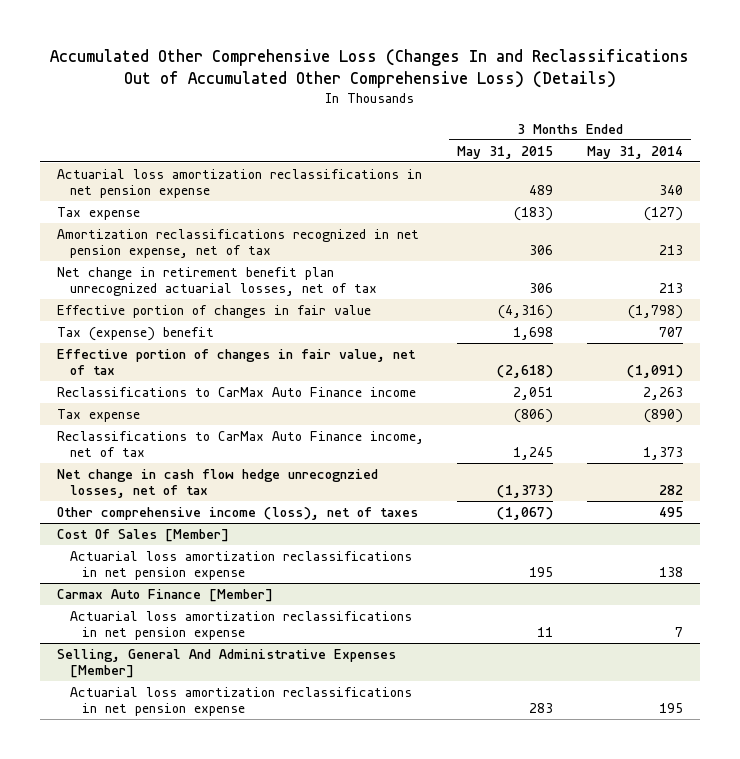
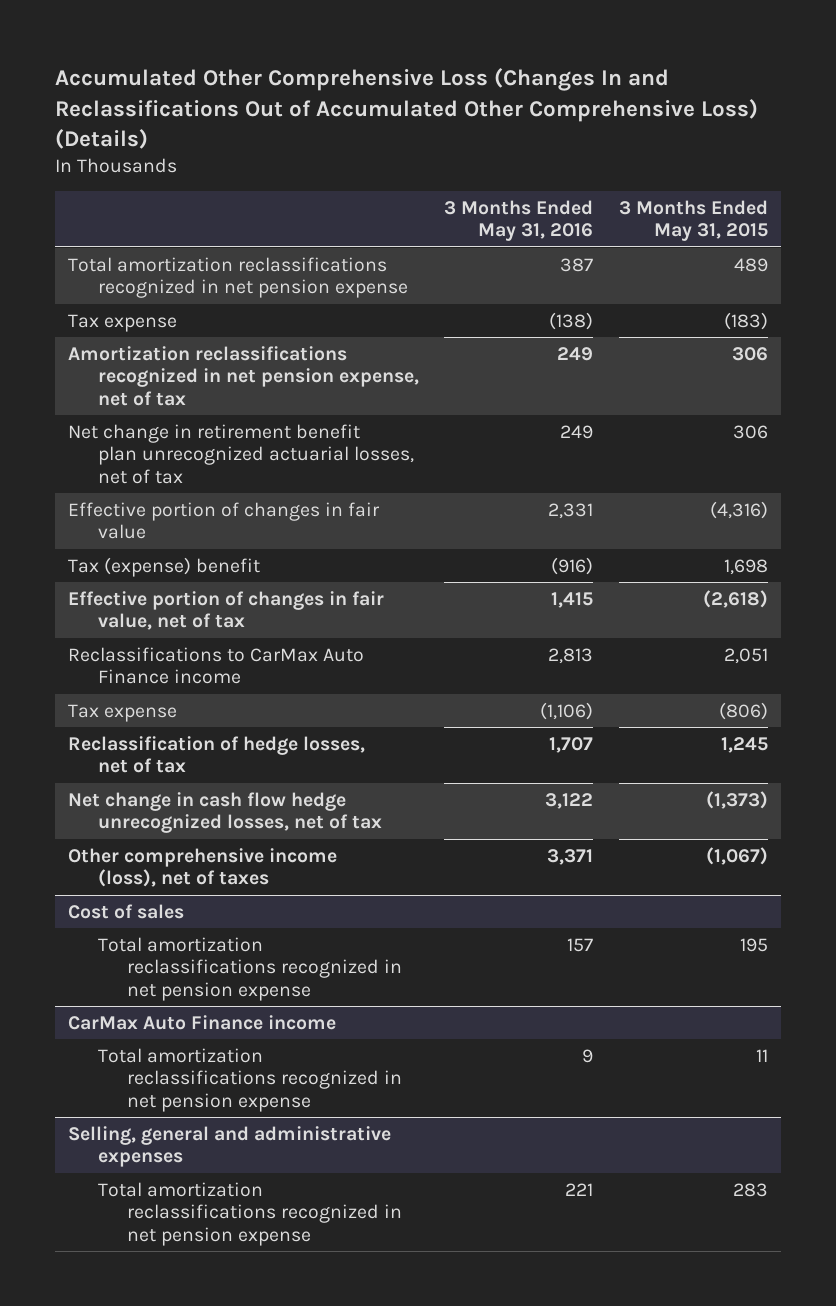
[587,145,684,159] May 31, 2014 -> none
none -> [444,199,594,242] 3 Months Ended May 31, 2016
[56,168,422,199] Actuarial loss amortization reclassifications in net pension expense -> [68,256,408,299] Total amortization reclassifications recognized in net pension expense
[56,430,424,458] Reclassifications to CarMax Auto Finance income, net of tax -> [68,735,366,774] Reclassification of hedge losses, net of tax
[56,468,378,499] Net change in cash flow hedge unrecognzied losses, net of tax -> [68,791,382,834] Net change in cash flow hedge unrecognized losses, net of tax
[56,528,229,542] Cost Of Sales [Member] -> [68,903,185,919] Cost of sales
[69,550,412,581] Actuarial loss amortization reclassifications in net pension expense -> [97,936,403,1001] Total amortization reclassifications recognized in net pension expense
[56,588,273,602] Carmax Auto Finance [Member] -> [68,1014,337,1030] CarMax Auto Finance income
[69,610,412,641] Actuarial loss amortization reclassifications in net pension expense -> [97,1047,403,1112] Total amortization reclassifications recognized in net pension expense
[56,648,396,679] Selling, General And Administrative Expenses [Member] -> [68,1125,392,1168] Selling, general and administrative expenses
[69,686,412,717] Actuarial loss amortization reclassifications in net pension expense -> [97,1181,403,1246] Total amortization reclassifications recognized in net pension expense

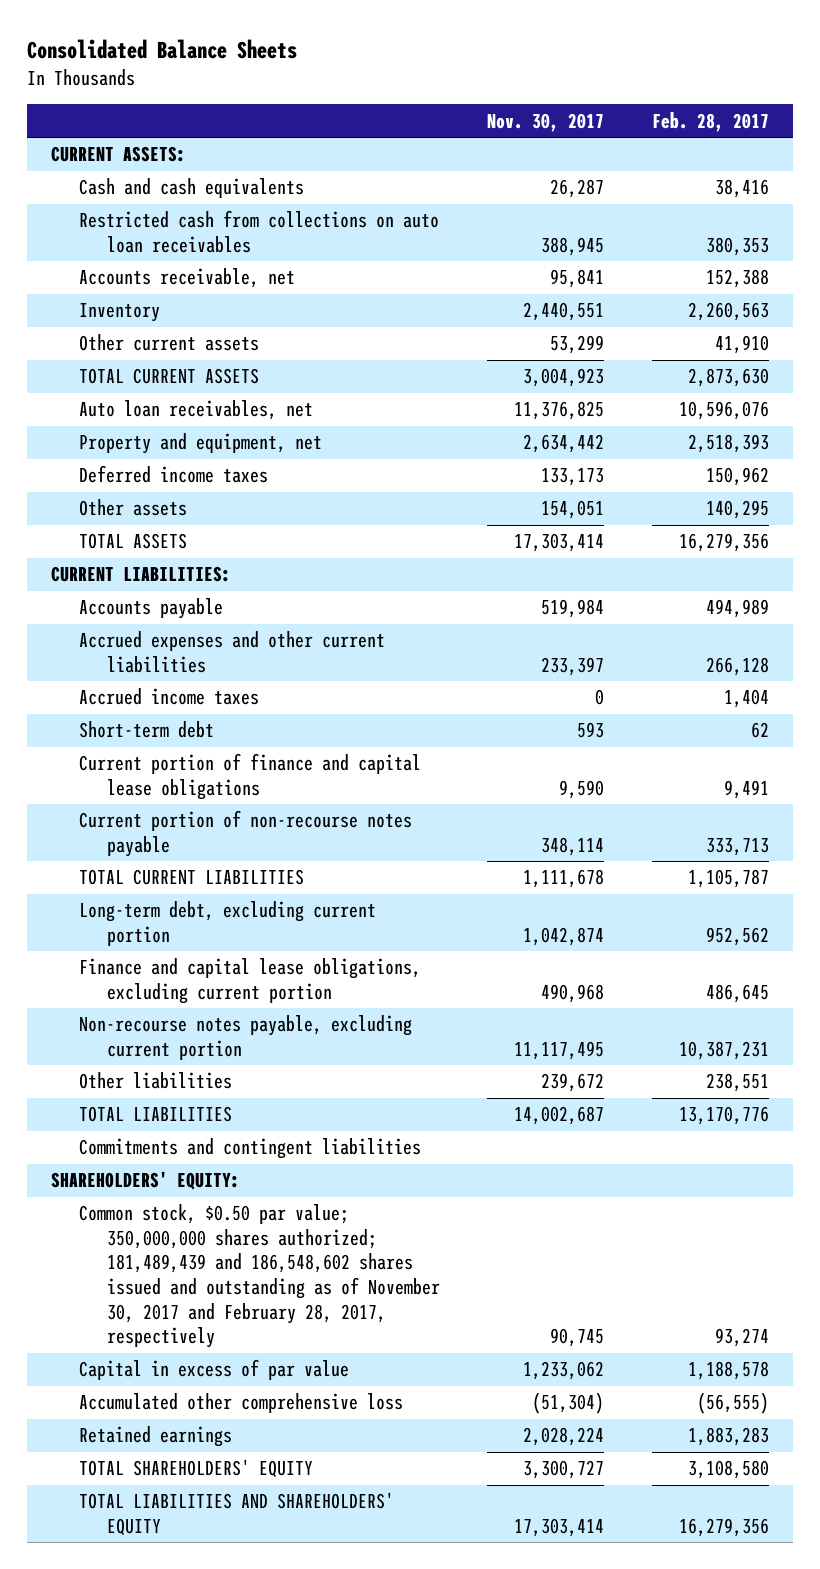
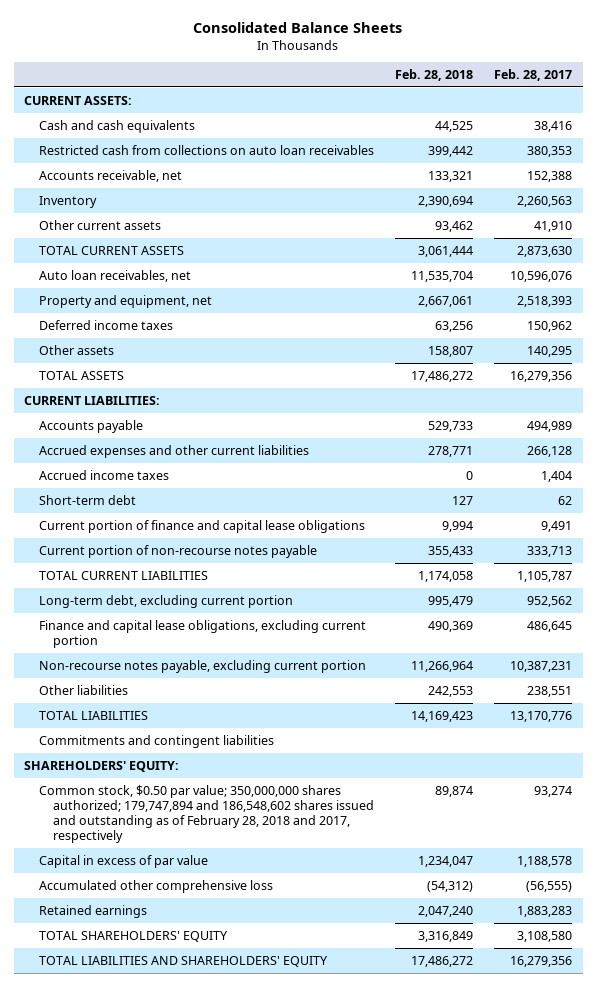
[487,112,605,132] Nov. 30, 2017 -> none
none -> [395,68,474,81] Feb. 28, 2018
[78,1204,440,1349] Common stock, $0.50 par value; 350,000,000 shares authorized; 181,489,439 and 186,548,602 shares issued and outstanding as of November 30, 2017 and February 28, 2017, respectively -> [38,784,375,843] Common stock, $0.50 par value; 350,000,000 shares authorized; 179,747,894 and 186,548,602 shares issued and outstanding as of February 28, 2018 and 2017, respectively

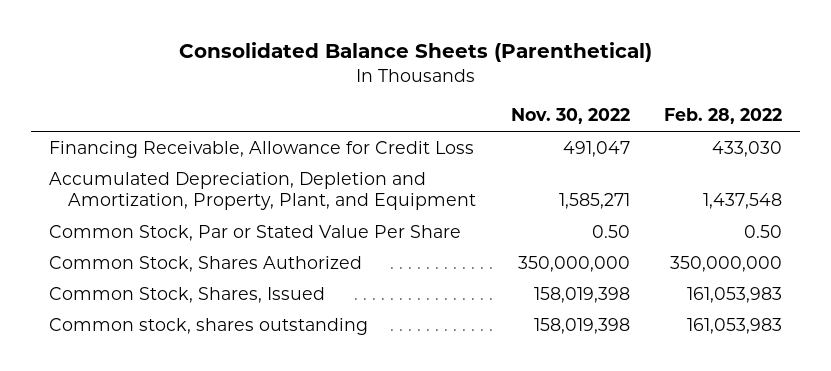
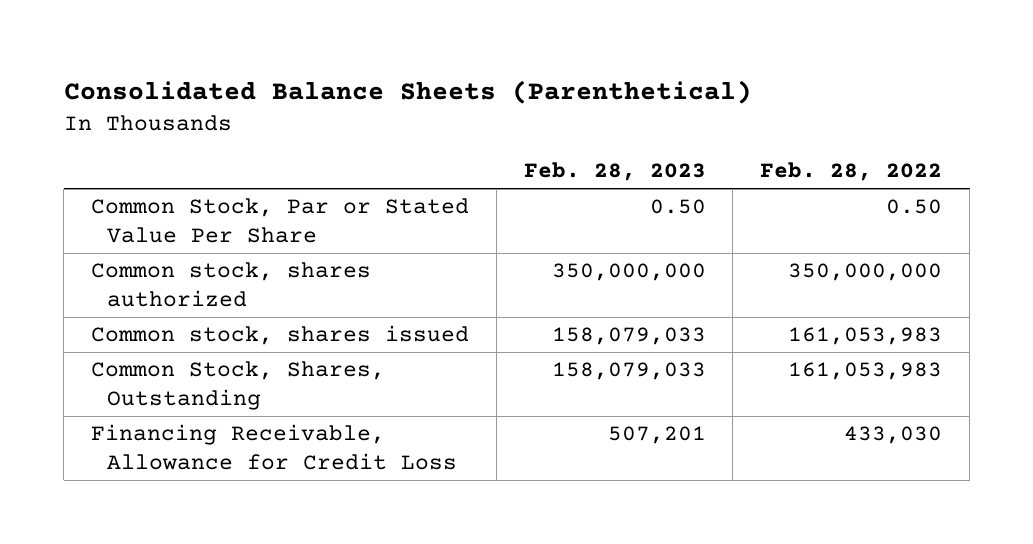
[510,108,630,125] Nov. 30, 2022 -> none
none -> [523,162,706,182] Feb. 28, 2023
[48,171,476,211] Accumulated Depreciation, Depletion and Amortization, Property, Plant, and Equipment -> none
[48,255,362,272] Common Stock, Shares Authorized -> [90,262,371,307] Common stock, shares authorized
[48,286,325,303] Common Stock, Shares, Issued -> [90,325,469,346] Common stock, shares issued
[48,317,368,335] Common stock, shares outstanding -> [90,361,385,410] Common Stock, Shares, Outstanding
[48,140,474,158] Financing Receivable, Allowance for Credit Loss -> [90,424,458,470] Financing Receivable, Allowance for Credit Loss

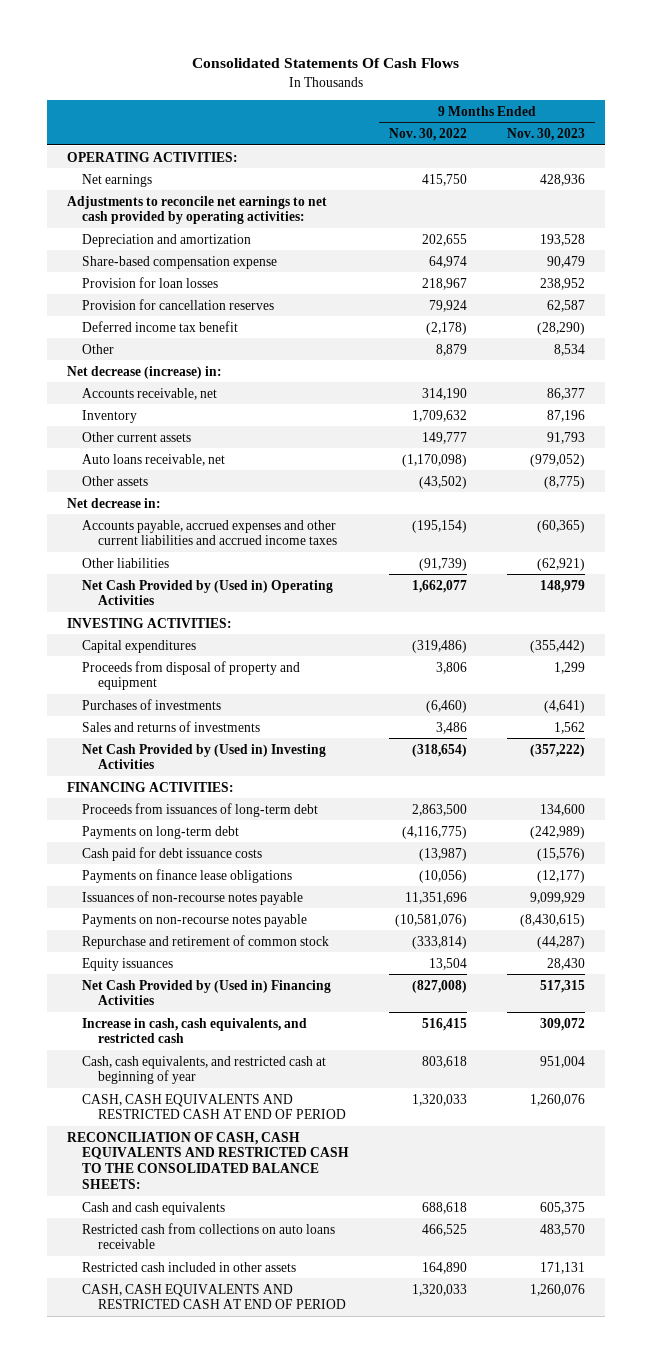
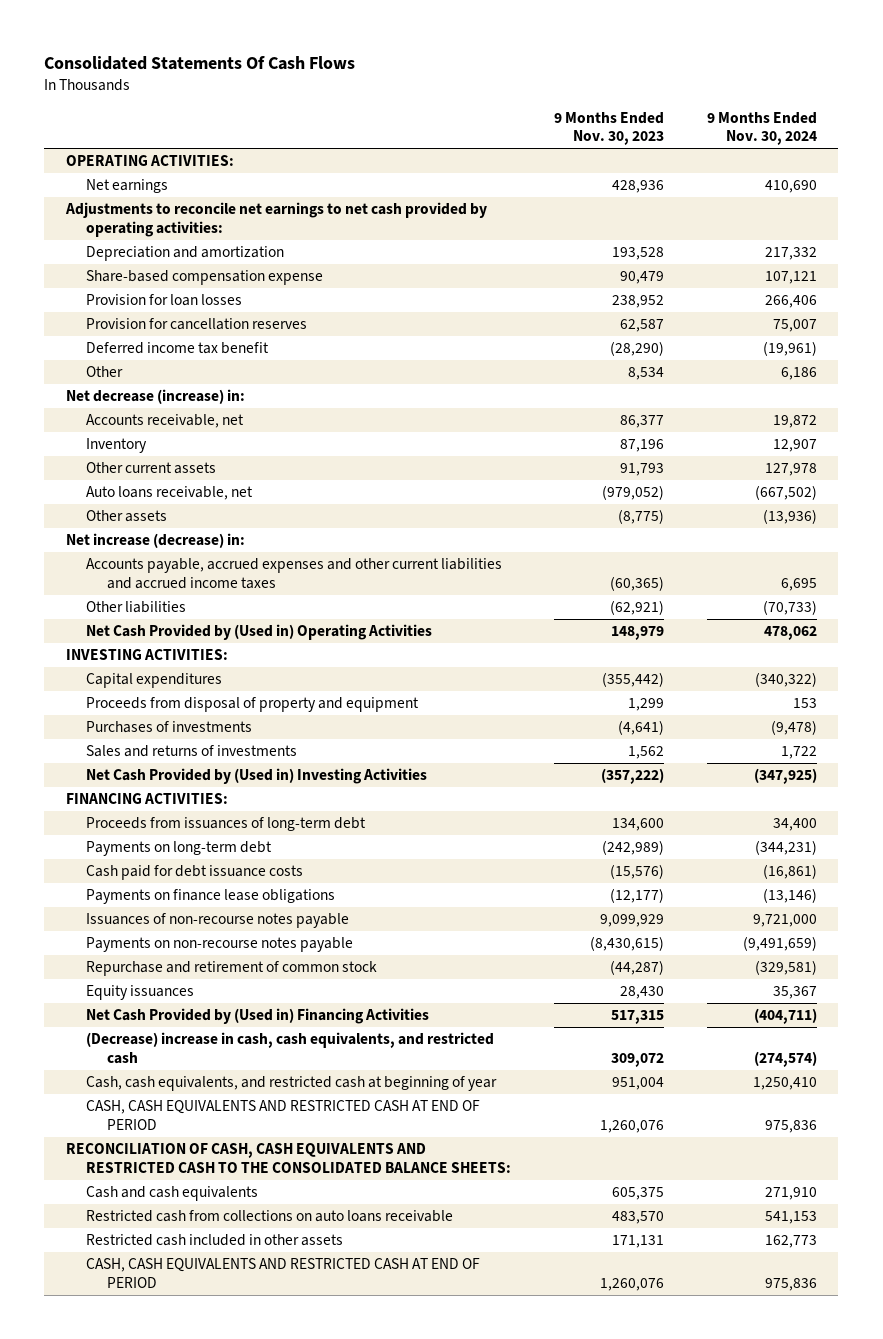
[389,128,468,142] Nov. 30, 2022 -> none
none -> [706,111,817,145] 9 Months Ended Nov. 30, 2024
[67,497,162,508] Net decrease in: -> [65,533,245,549] Net increase (decrease) in:
[82,1017,308,1044] Increase in cash, cash equivalents, and restricted cash -> [86,1032,495,1064] (Decrease) increase in cash, cash equivalents, and restricted cash

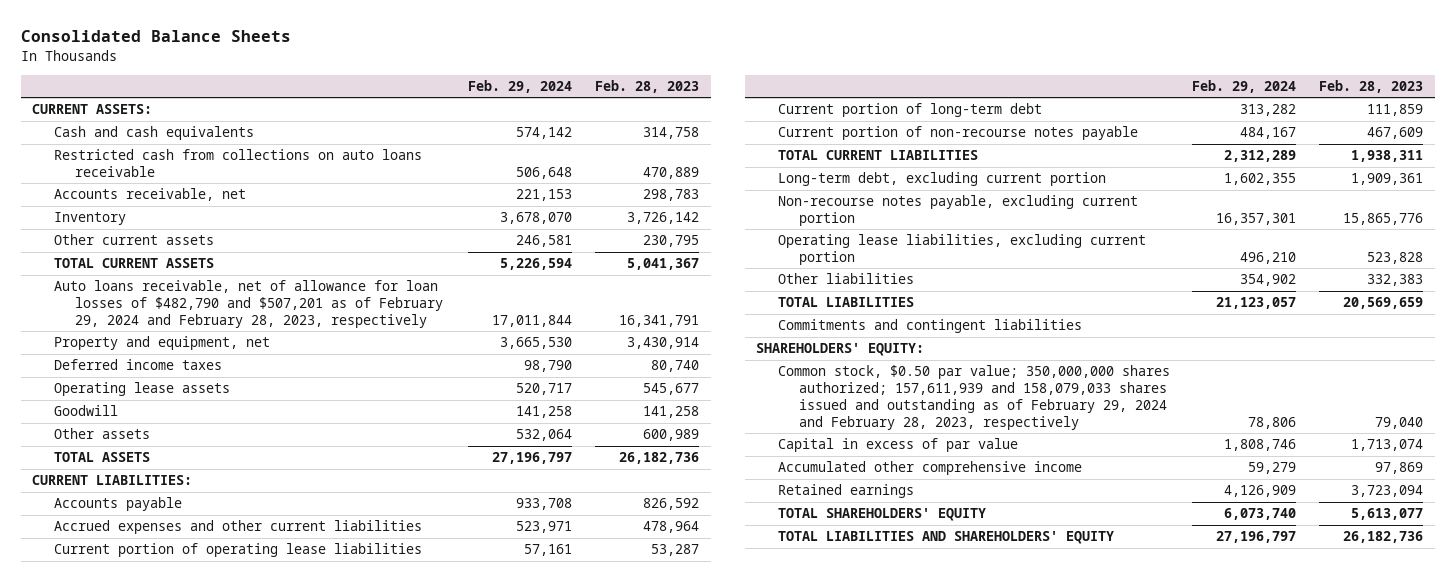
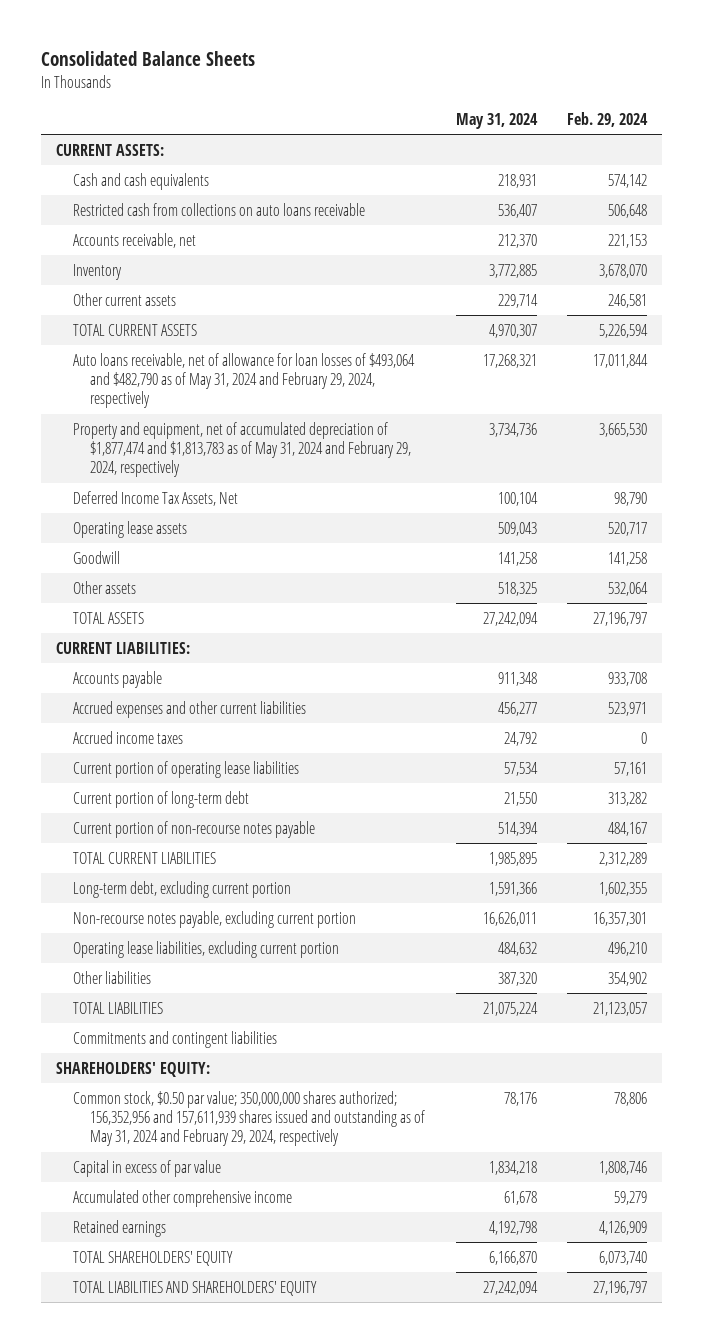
[595,79,700,93] Feb. 28, 2023 -> none
none -> [455,112,538,129] May 31, 2024
[53,280,443,328] Auto loans receivable, net of allowance for loan losses of $482,790 and $507,201 as of February 29, 2024 and February 28, 2023, respectively -> [73,352,416,409] Auto loans receivable, net of allowance for loan losses of $493,064 and $482,790 as of May 31, 2024 and February 29, 2024, respectively
[53,336,270,351] Property and equipment, net -> [73,421,412,478] Property and equipment, net of accumulated depreciation of $1,877,474 and $1,813,783 as of May 31, 2024 and February 29, 2024, respectively
[53,359,222,371] Deferred income taxes -> [73,490,239,506] Deferred Income Tax Assets, Net
none -> [73,730,184,744] Accrued income taxes
[777,365,1170,430] Common stock, $0.50 par value; 350,000,000 shares authorized; 157,611,939 and 158,079,033 shares issued and outstanding as of February 29, 2024 and February 28, 2023, respectively -> [73,1090,426,1147] Common stock, $0.50 par value; 350,000,000 shares authorized; 156,352,956 and 157,611,939 shares issued and outstanding as of May 31, 2024 and February 29, 2024, respectively

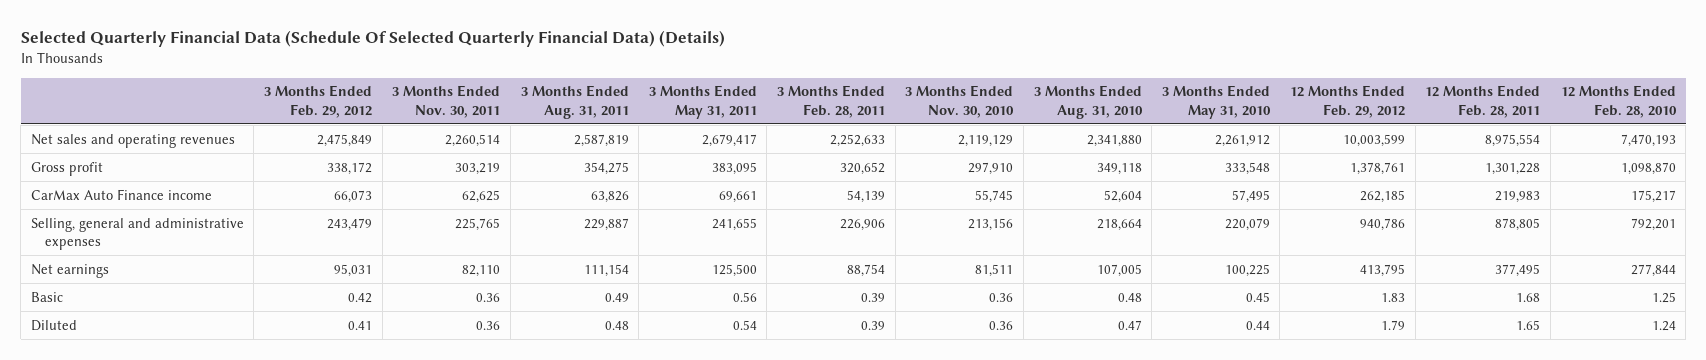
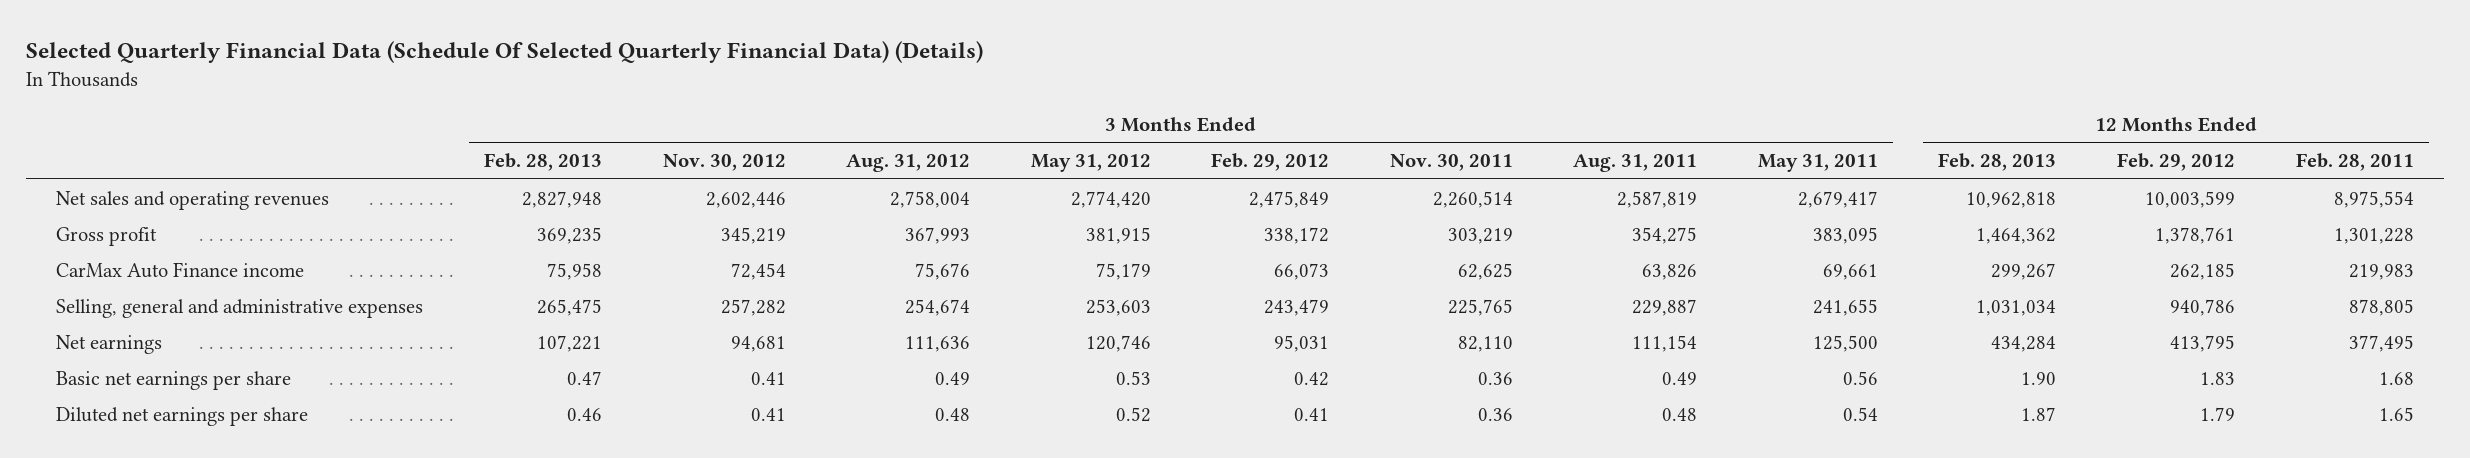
[777,85,886,118] 3 Months Ended Feb. 28, 2011 -> none
[905,85,1015,118] 3 Months Ended Nov. 30, 2010 -> none
[1033,85,1143,119] 3 Months Ended Aug. 31, 2010 -> none
[1161,85,1271,119] 3 Months Ended May 31, 2010 -> none
[1560,85,1677,118] 12 Months Ended Feb. 28, 2010 -> none
none -> [483,153,602,172] Feb. 28, 2013
none -> [662,154,786,172] Nov. 30, 2012
none -> [846,154,971,173] Aug. 31, 2012
none -> [1030,154,1151,173] May 31, 2012
none -> [1938,153,2057,172] Feb. 28, 2013
[30,291,63,302] Basic -> [56,370,292,390] Basic net earnings per share
[30,319,77,331] Diluted -> [56,406,309,426] Diluted net earnings per share

